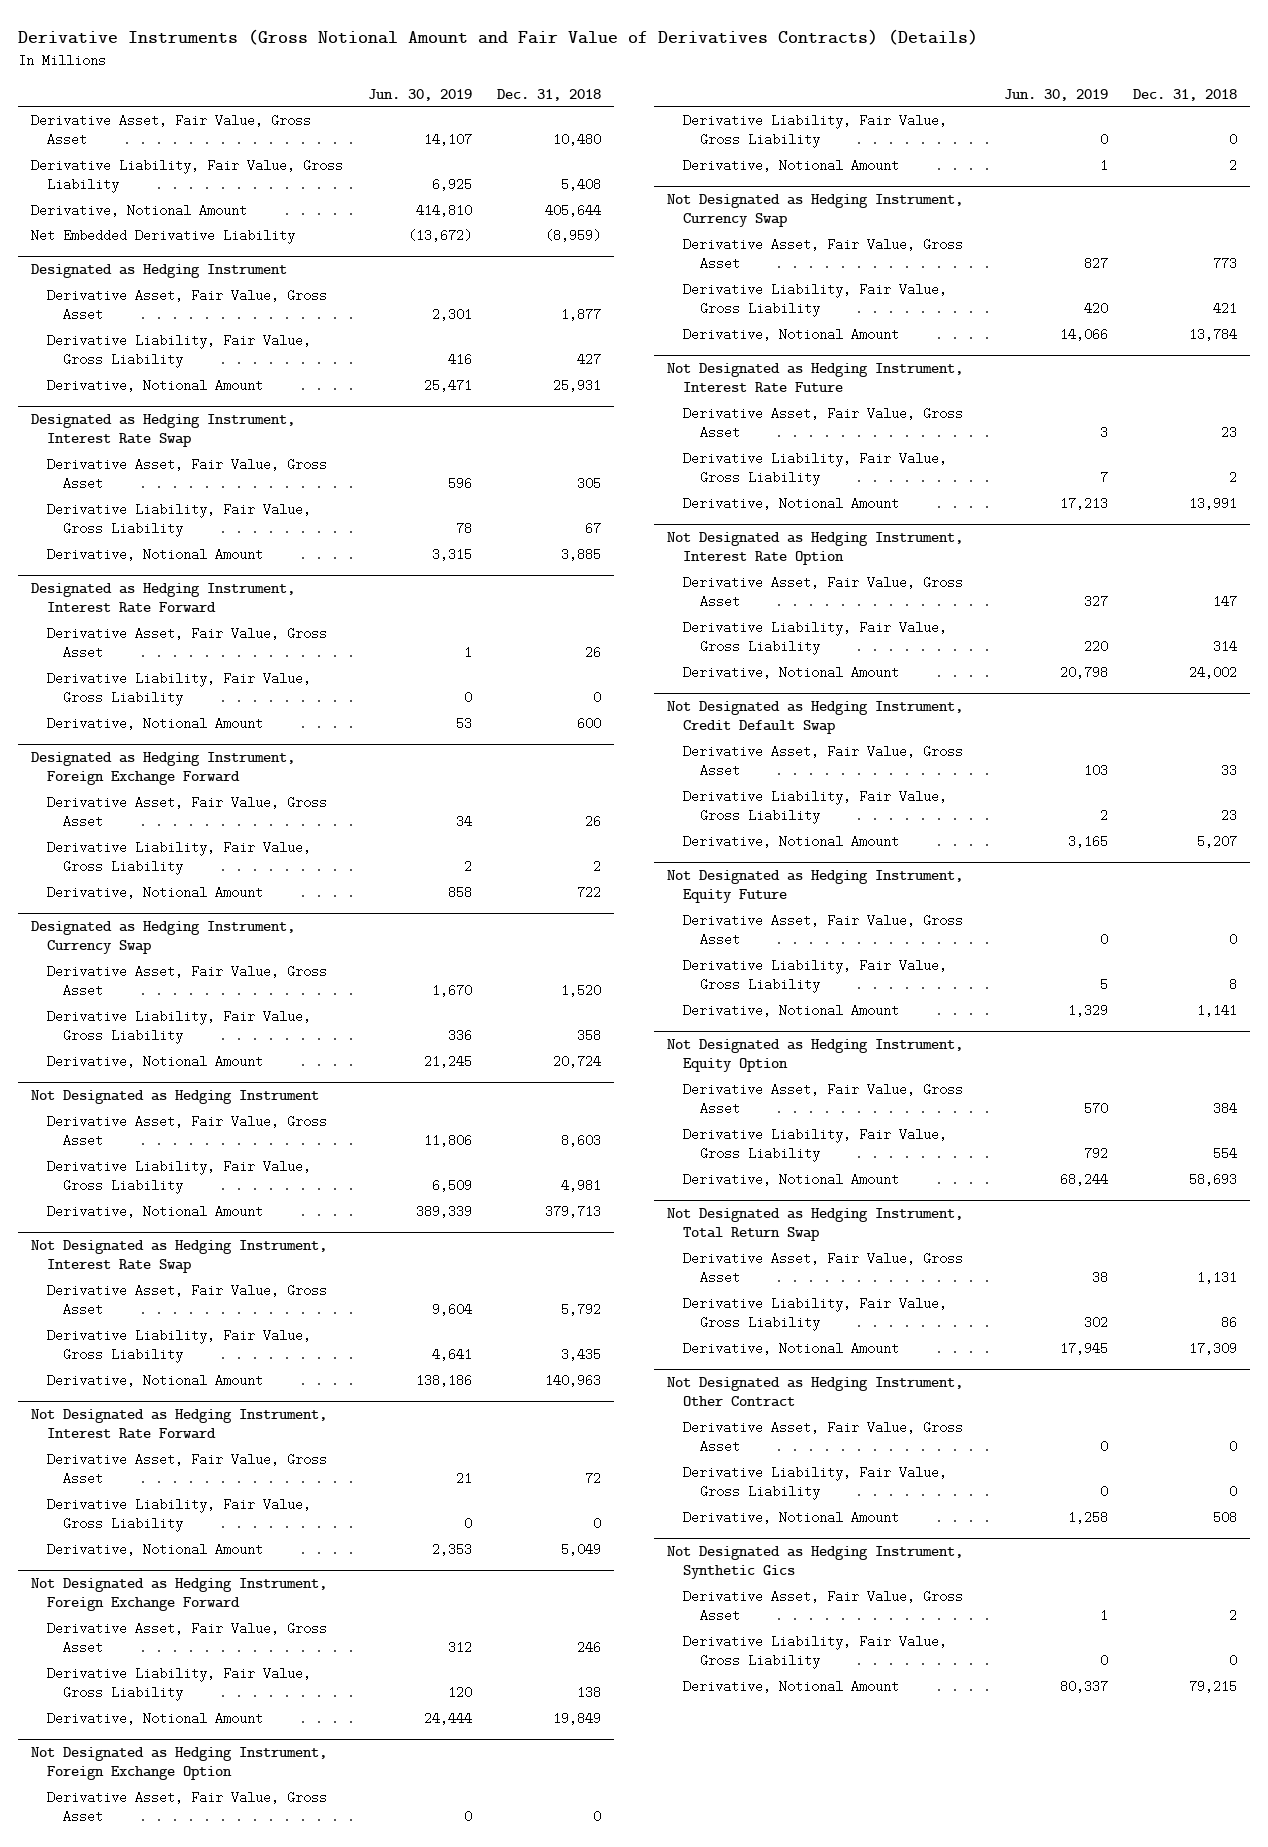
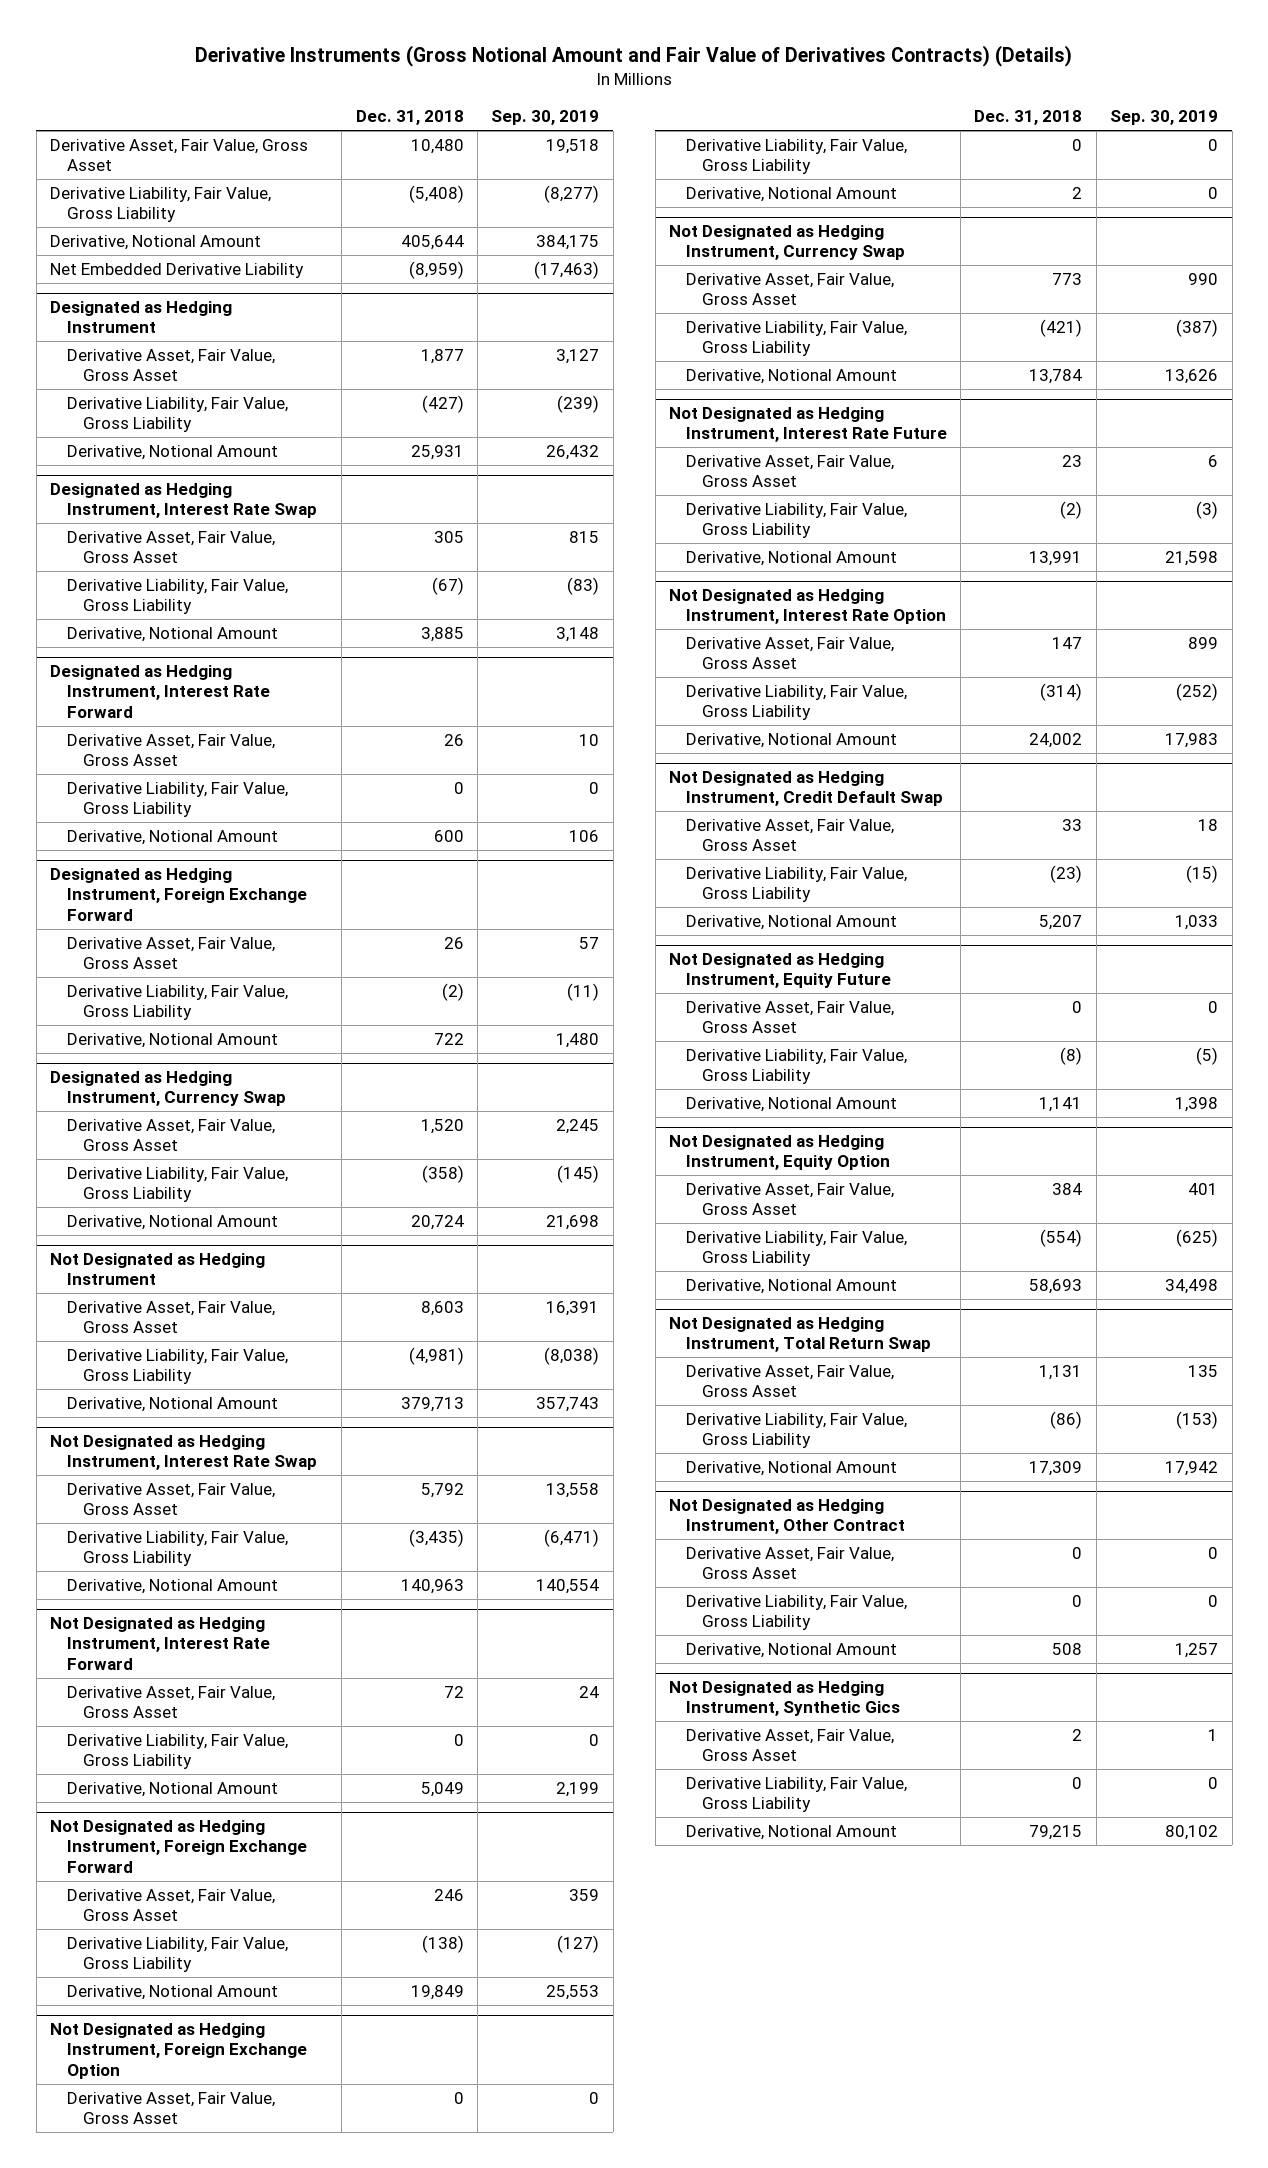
[367,88,472,101] Jun. 30, 2019 -> none
none -> [491,109,600,125] Sep. 30, 2019
[561,177,602,191] 5,408 -> [408,185,464,204] (5,408)
[577,352,602,366] 427 -> [421,395,464,414] (427)
[585,521,602,535] 67 -> [431,577,464,596] (67)
[593,859,602,873] 2 -> [441,983,464,1002] (2)
[577,1028,602,1042] 358 -> [421,1165,464,1184] (358)
[561,1178,602,1192] 4,981 -> [408,1347,464,1366] (4,981)
[561,1347,602,1361] 3,435 -> [408,1529,464,1548] (3,435)
[577,1685,602,1699] 138 -> [421,1935,464,1954] (138)
[1213,301,1238,315] 421 -> [1040,319,1083,338] (421)
[1229,470,1238,484] 2 -> [1060,501,1083,520] (2)
[1213,639,1238,653] 314 -> [1040,683,1083,702] (314)
[1221,808,1238,822] 23 -> [1050,865,1083,884] (23)
[1229,977,1238,991] 8 -> [1060,1047,1083,1066] (8)
[1213,1146,1238,1160] 554 -> [1040,1229,1083,1248] (554)
[1221,1315,1238,1329] 86 -> [1050,1411,1083,1430] (86)

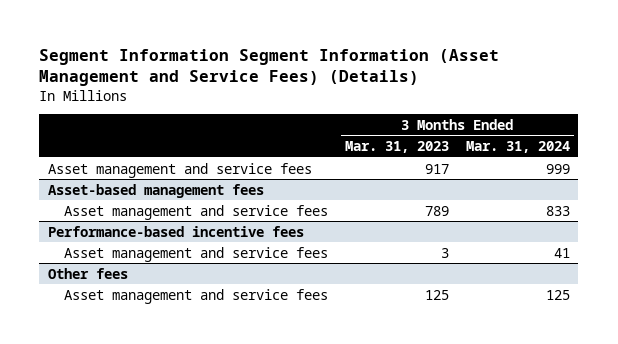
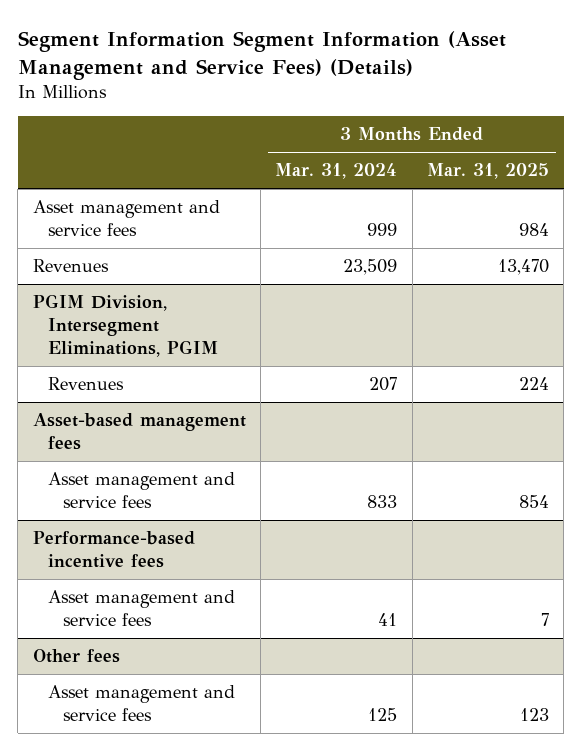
[344,141,449,154] Mar. 31, 2023 -> none
none -> [426,163,549,180] Mar. 31, 2025
none -> [32,259,109,273] Revenues
none -> [32,294,218,358] PGIM Division, Intersegment Eliminations, PGIM
none -> [47,377,124,391] Revenues

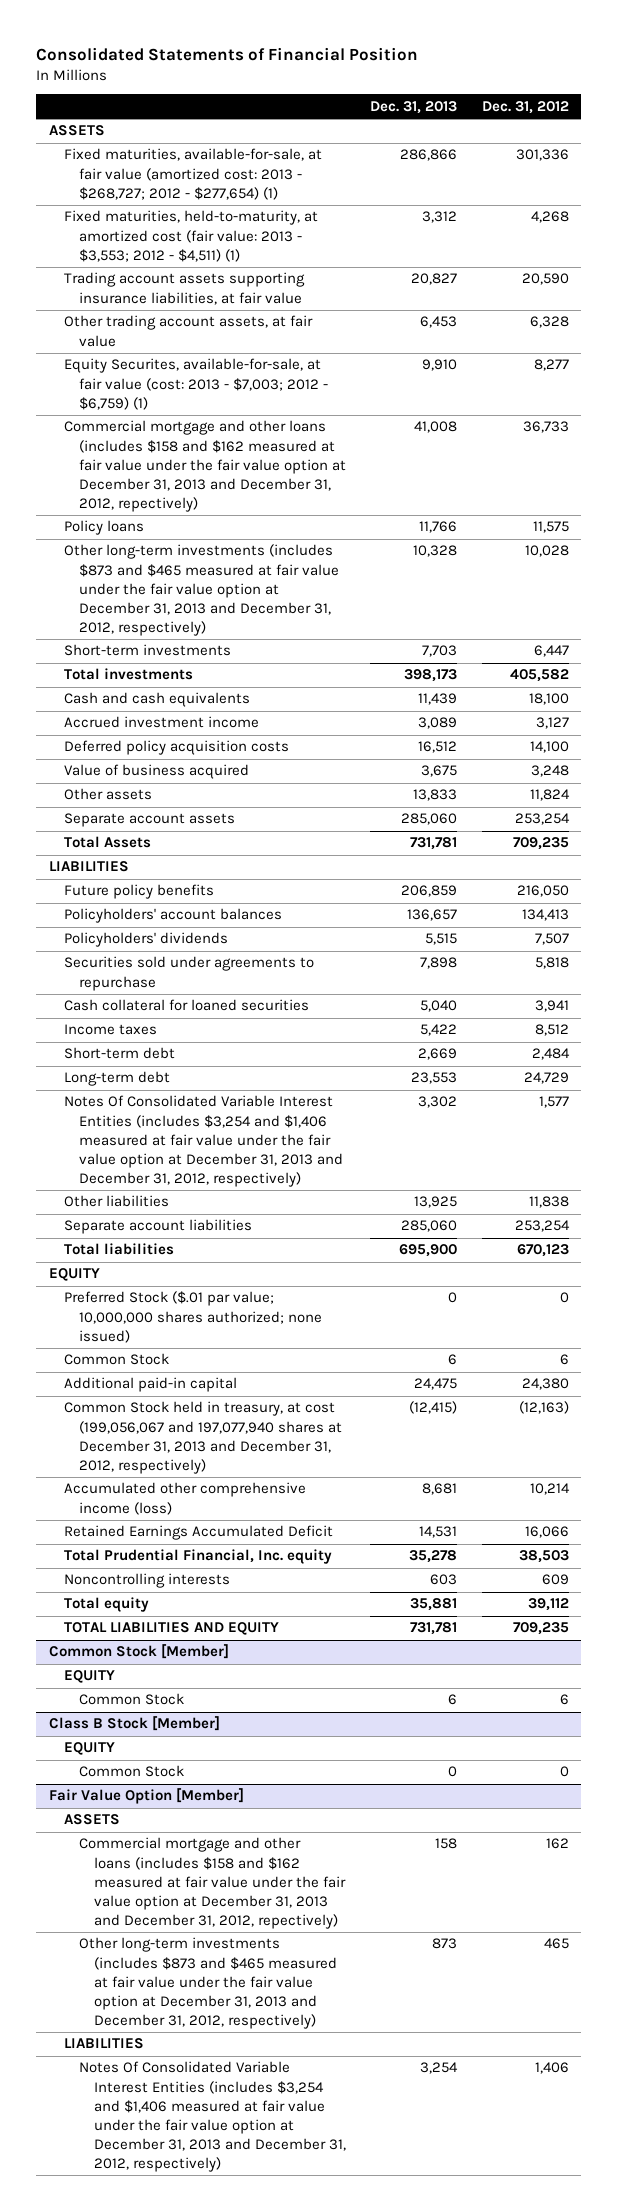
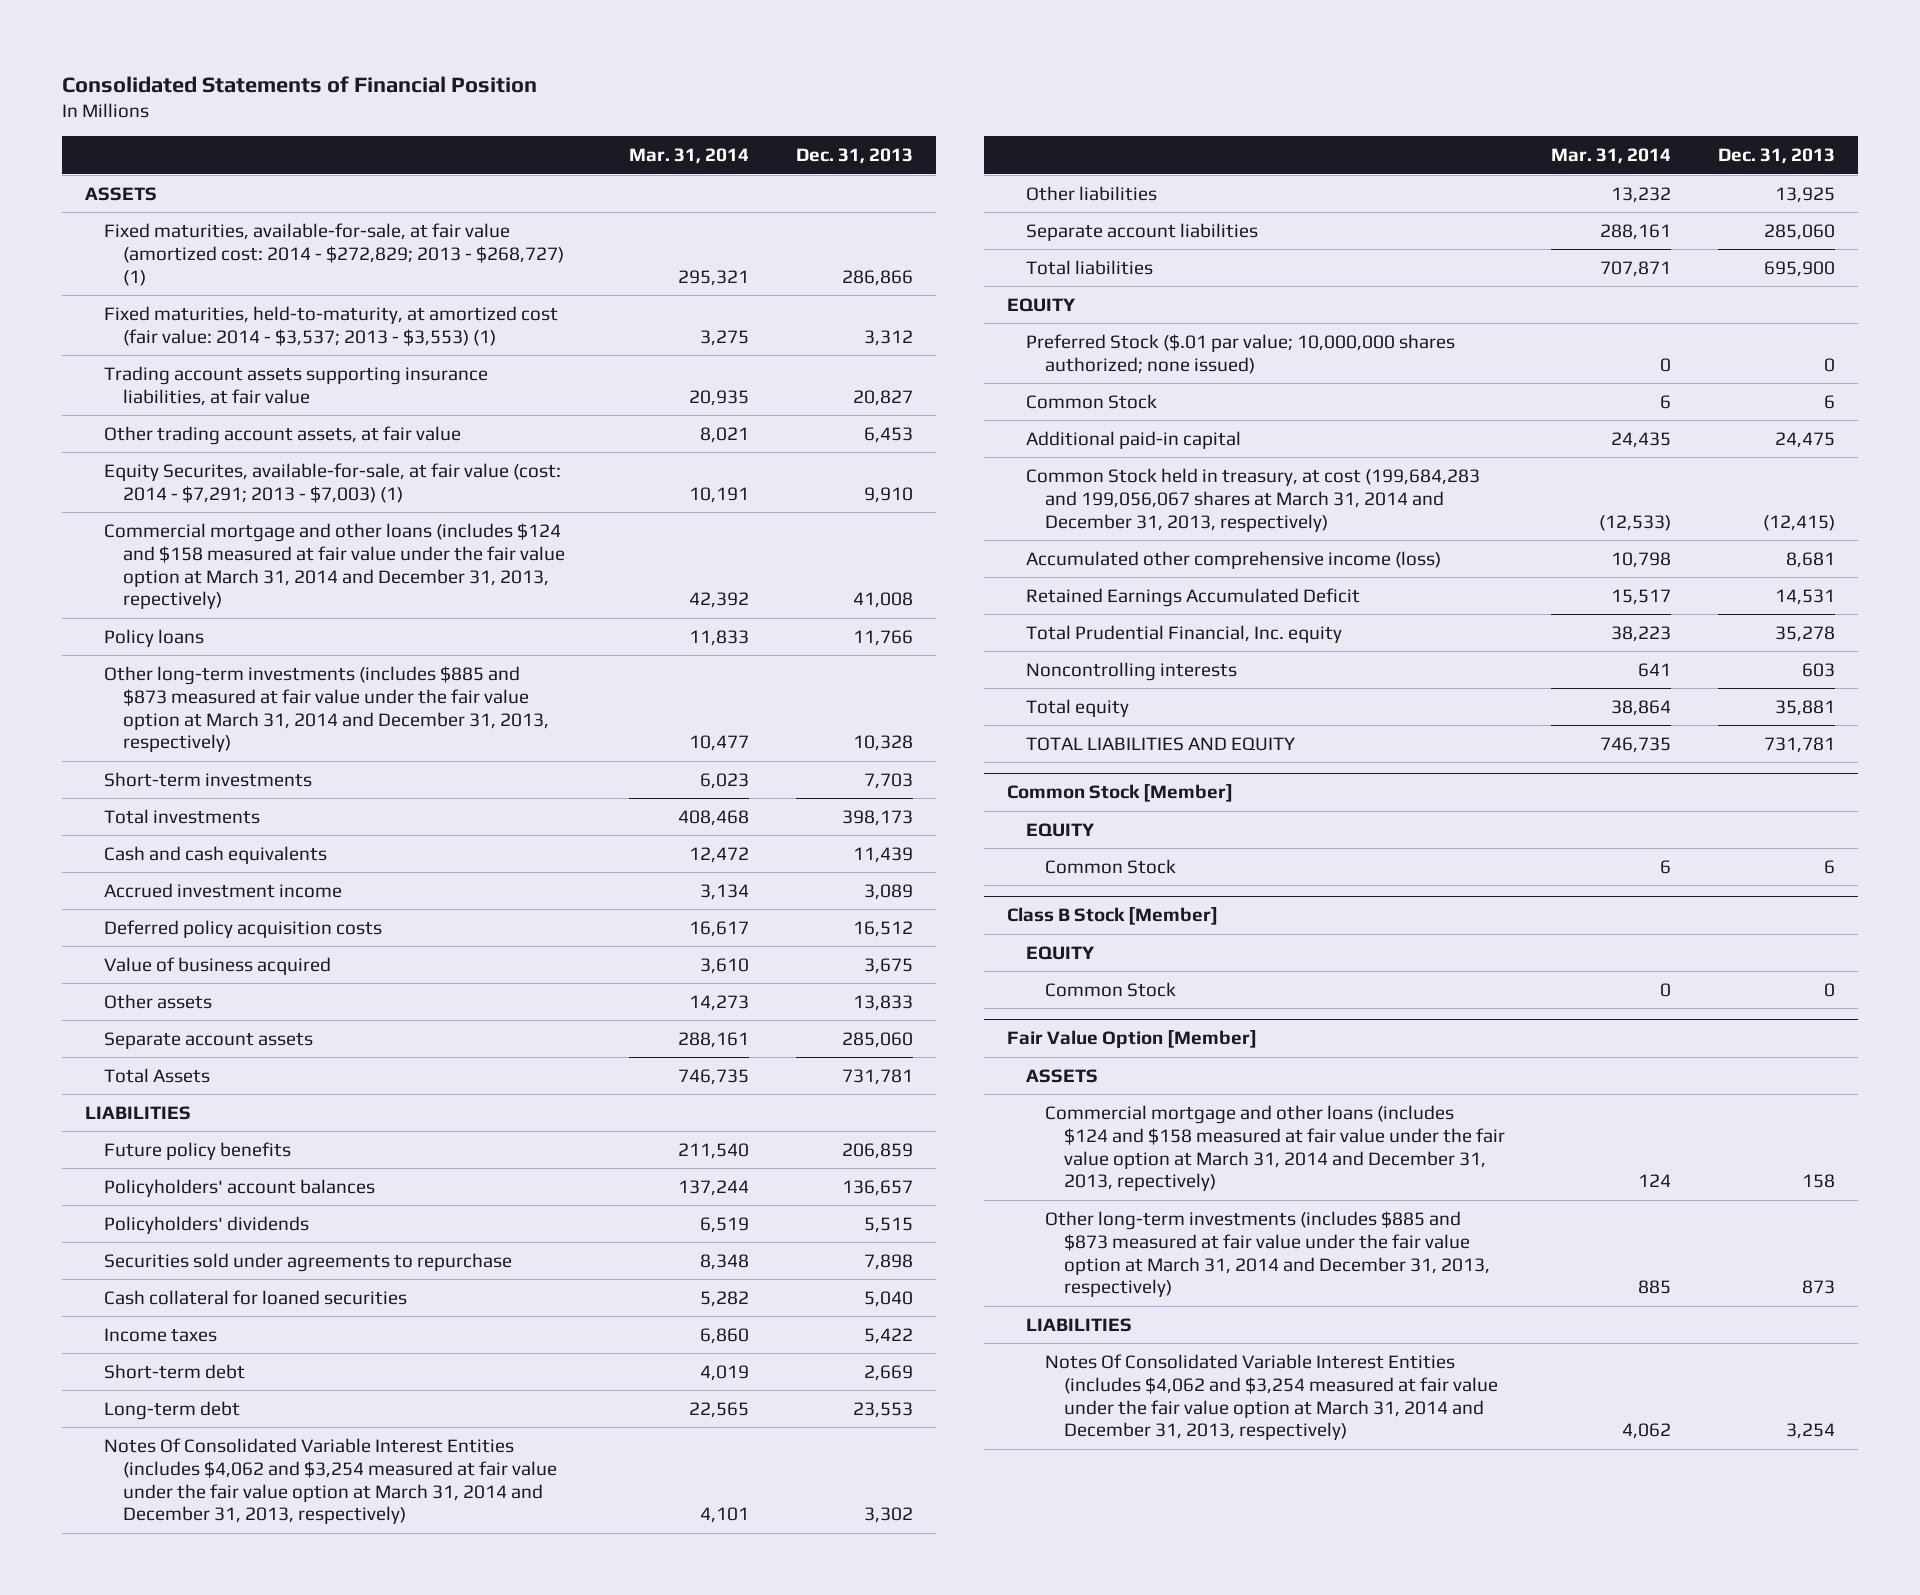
[481,100,569,114] Dec. 31, 2012 -> none
none -> [629,148,750,165] Mar. 31, 2014
[63,148,322,200] Fixed maturities, available-for-sale, at fair value (amortized cost: 2013 - $268,727; 2012 - $277,654) (1) -> [104,222,565,286] Fixed maturities, available-for-sale, at fair value (amortized cost: 2014 - $272,829; 2013 - $268,727) (1)
[63,210,318,262] Fixed maturities, held-to-maturity, at amortized cost (fair value: 2013 - $3,553; 2012 - $4,511) (1) -> [104,305,559,346] Fixed maturities, held-to-maturity, at amortized cost (fair value: 2014 - $3,537; 2013 - $3,553) (1)
[63,358,328,410] Equity Securites, available-for-sale, at fair value (cost: 2013 - $7,003; 2012 - $6,759) (1) -> [104,462,562,503] Equity Securites, available-for-sale, at fair value (cost: 2014 - $7,291; 2013 - $7,003) (1)
[63,420,346,512] Commercial mortgage and other loans (includes $158 and $162 measured at fair value under the fair value option at December 31, 2013 and December 31, 2012, repectively) -> [104,522,566,610] Commercial mortgage and other loans (includes $124 and $158 measured at fair value under the fair value option at March 31, 2014 and December 31, 2013, repectively)
[63,544,339,636] Other long-term investments (includes $873 and $465 measured at fair value under the fair value option at December 31, 2013 and December 31, 2012, respectively) -> [104,665,550,753] Other long-term investments (includes $885 and $873 measured at fair value under the fair value option at March 31, 2014 and December 31, 2013, respectively)
[63,1095,343,1187] Notes Of Consolidated Variable Interest Entities (includes $3,254 and $1,406 measured at fair value under the fair value option at December 31, 2013 and December 31, 2012, respectively) -> [104,1437,558,1525] Notes Of Consolidated Variable Interest Entities (includes $4,062 and $3,254 measured at fair value under the fair value option at March 31, 2014 and December 31, 2013, respectively)
[63,1401,342,1474] Common Stock held in treasury, at cost (199,056,067 and 197,077,940 shares at December 31, 2013 and December 31, 2012, respectively) -> [1025,467,1480,532] Common Stock held in treasury, at cost (199,684,283 and 199,056,067 shares at March 31, 2014 and December 31, 2013, respectively)
[78,1837,346,1929] Commercial mortgage and other loans (includes $158 and $162 measured at fair value under the fair value option at December 31, 2013 and December 31, 2012, repectively) -> [1044,1104,1505,1192] Commercial mortgage and other loans (includes $124 and $158 measured at fair value under the fair value option at March 31, 2014 and December 31, 2013, repectively)
[78,1937,337,2029] Other long-term investments (includes $873 and $465 measured at fair value under the fair value option at December 31, 2013 and December 31, 2012, respectively) -> [1044,1210,1490,1298] Other long-term investments (includes $885 and $873 measured at fair value under the fair value option at March 31, 2014 and December 31, 2013, respectively)
[78,2061,346,2172] Notes Of Consolidated Variable Interest Entities (includes $3,254 and $1,406 measured at fair value under the fair value option at December 31, 2013 and December 31, 2012, respectively) -> [1044,1353,1498,1441] Notes Of Consolidated Variable Interest Entities (includes $4,062 and $3,254 measured at fair value under the fair value option at March 31, 2014 and December 31, 2013, respectively)

